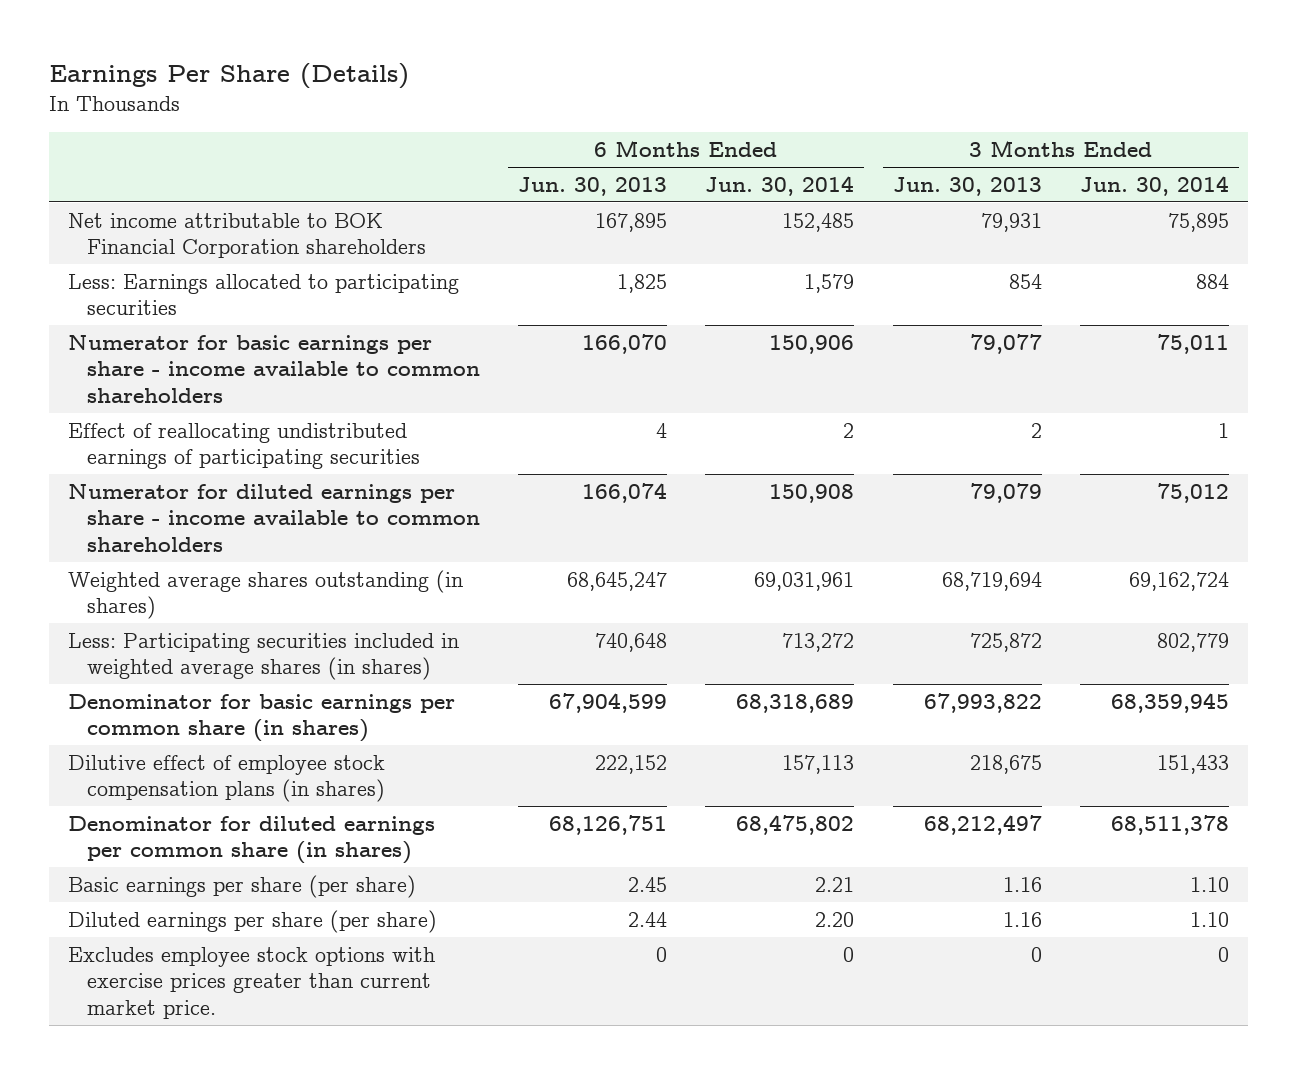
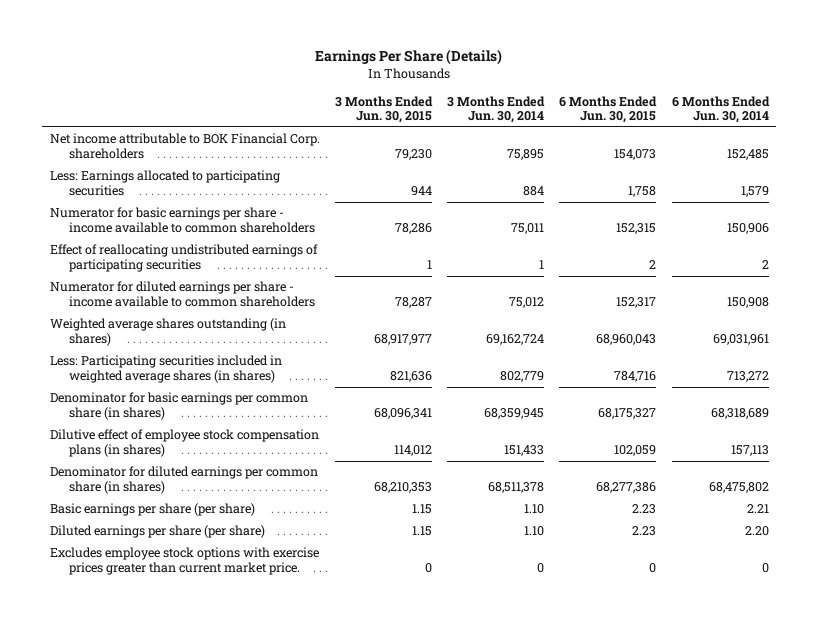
[517,176,667,196] Jun. 30, 2013 -> none
[892,176,1042,196] Jun. 30, 2013 -> none
none -> [335,95,434,124] 3 Months Ended Jun. 30, 2015
none -> [559,95,658,124] 6 Months Ended Jun. 30, 2015
[67,212,426,259] Net income attributable to BOK Financial Corporation shareholders -> [49,133,320,160] Net income attributable to BOK Financial Corp. shareholders

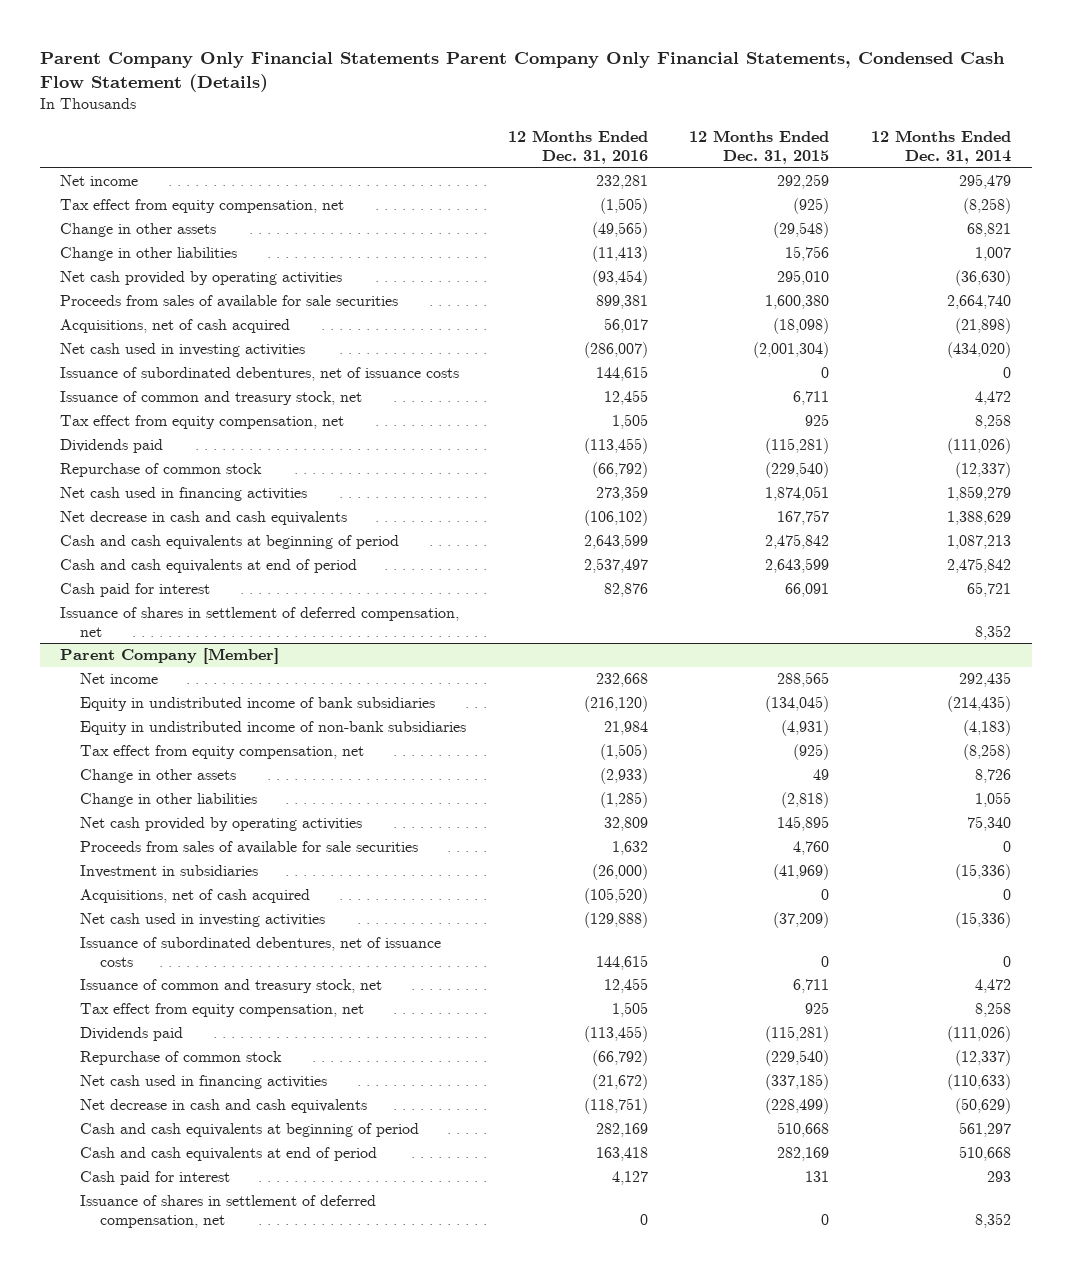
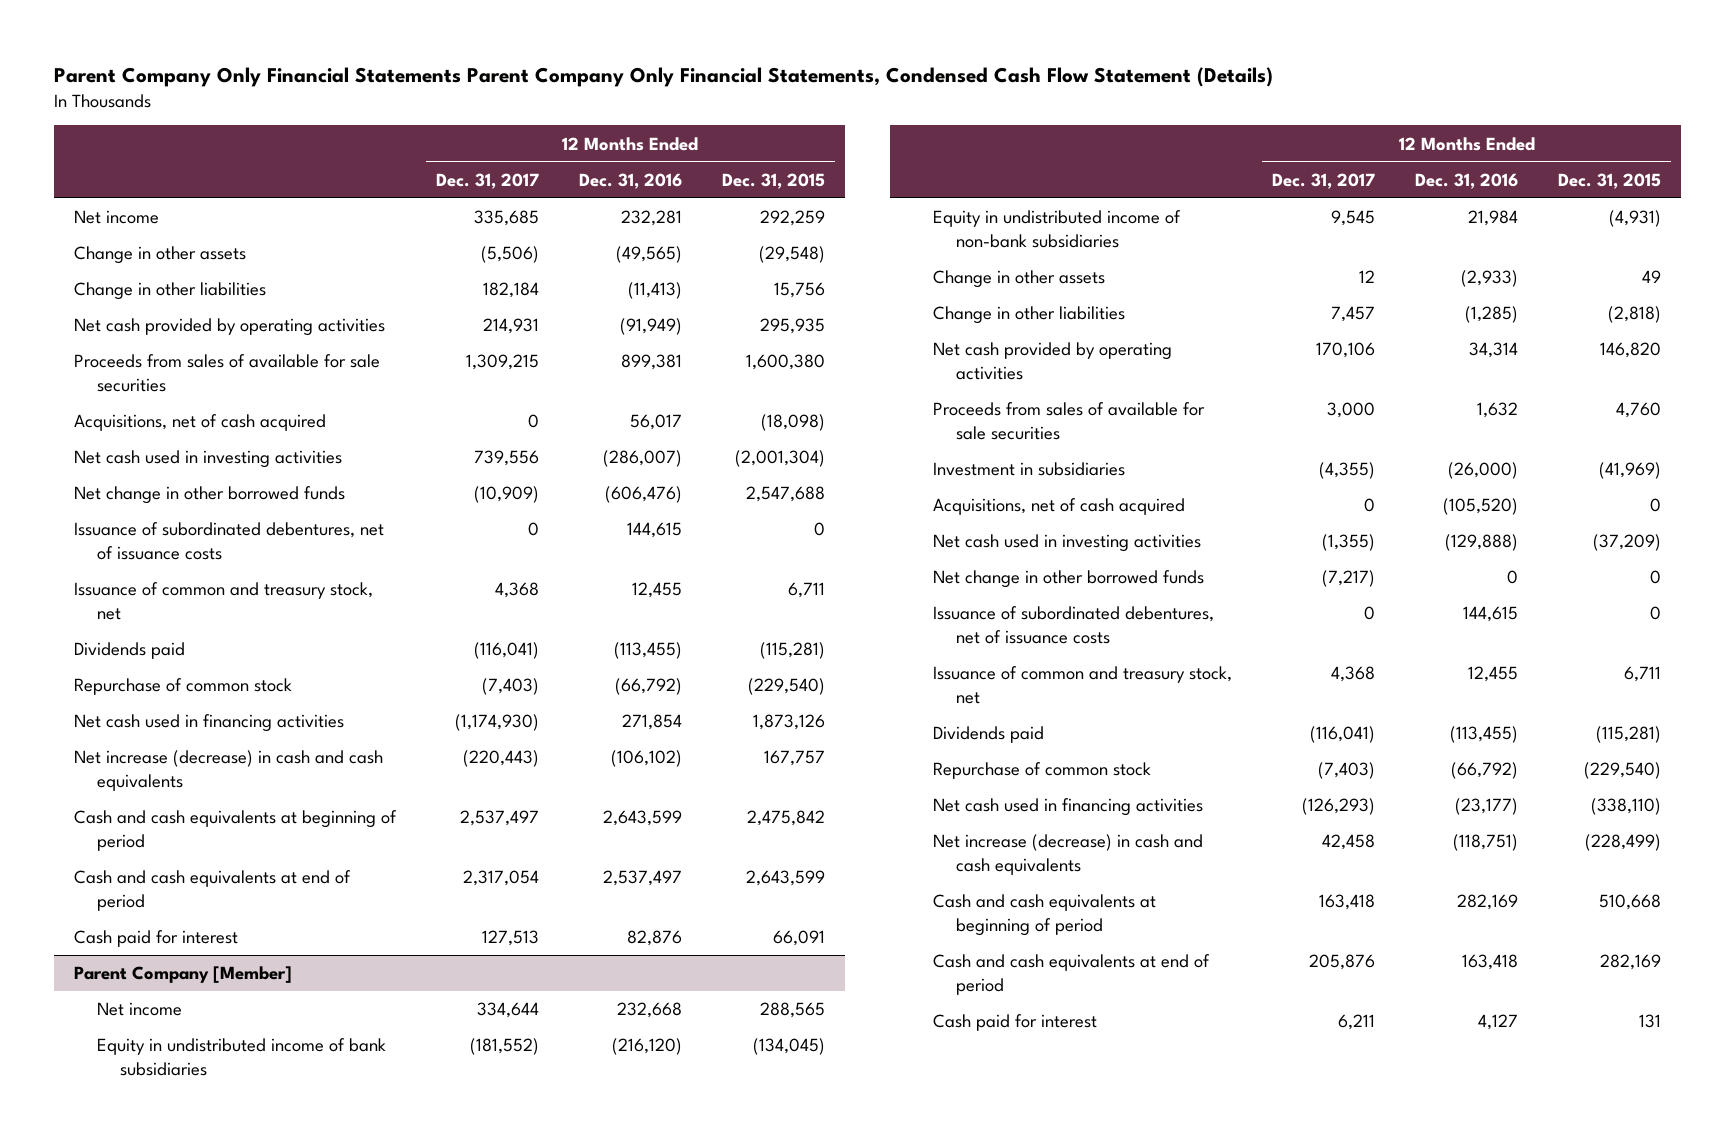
[871,130,1012,165] 12 Months Ended Dec. 31, 2014 -> none
none -> [435,172,539,189] Dec. 31, 2017
[60,199,345,214] Tax effect from equity compensation, net -> none
[591,270,648,287] (93,454) -> [619,318,682,336] (91,949)
[777,270,830,286] 295,010 -> [759,318,825,335] 295,935
none -> [73,486,345,505] Net change in other borrowed funds
[60,415,345,430] Tax effect from equity compensation, net -> none
[595,486,648,502] 273,359 -> [621,714,682,731] 271,854
[765,486,830,502] 1,874,051 -> [752,714,825,731] 1,873,126
[60,511,348,526] Net decrease in cash and cash equivalents -> [73,750,383,791] Net increase (decrease) in cash and cash equivalents
[60,607,460,638] Issuance of shares in settlement of deferred compensation, net -> none
[80,745,365,760] Tax effect from equity compensation, net -> none
[603,817,648,832] 32,809 -> [1469,342,1519,359] 34,314
[777,816,830,832] 145,895 -> [1600,342,1662,359] 146,820
none -> [933,570,1205,589] Net change in other borrowed funds
[80,1003,365,1018] Tax effect from equity compensation, net -> none
[591,1074,648,1091] (21,672) -> [1455,798,1519,816] (23,177)
[765,1074,830,1091] (337,185) -> [1591,798,1662,816] (338,110)
[80,1099,368,1114] Net decrease in cash and cash equivalents -> [933,834,1204,875] Net increase (decrease) in cash and cash equivalents
[80,1195,377,1229] Issuance of shares in settlement of deferred compensation, net -> none

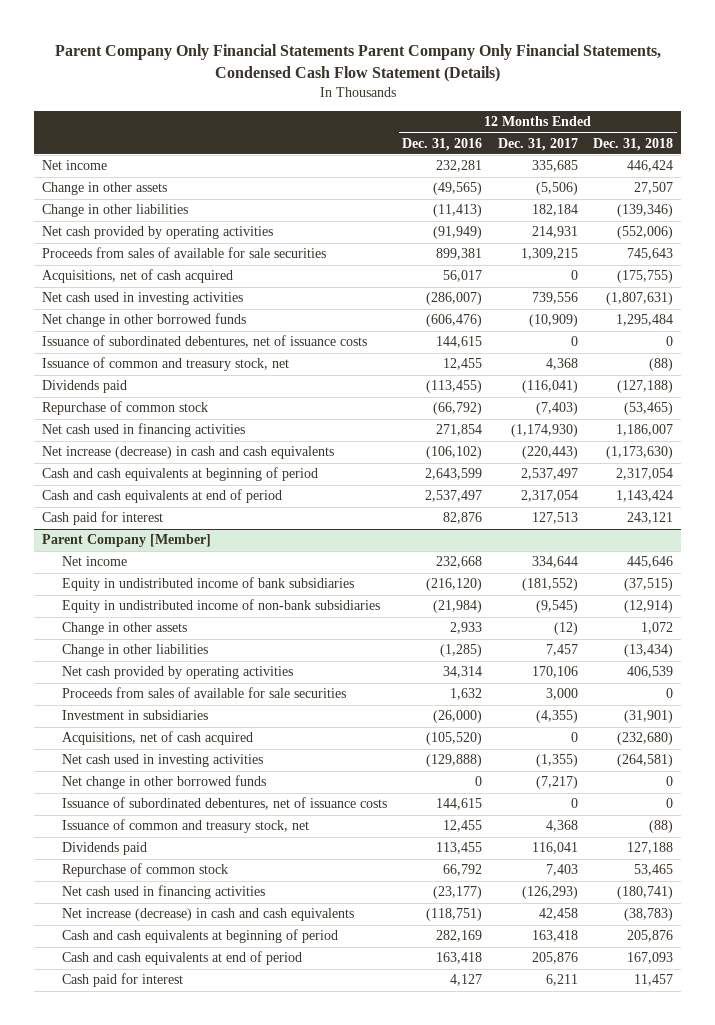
[721,172,825,189] Dec. 31, 2015 -> none
none -> [593,137,674,151] Dec. 31, 2018
[1331,210,1376,227] 9,545 -> [535,600,578,614] (9,545)
[1468,210,1519,227] 21,984 -> [433,600,483,614] (21,984)
[1359,270,1376,284] 12 -> [553,622,578,636] (12)
[1461,270,1519,288] (2,933) -> [450,622,483,635] 2,933
[1310,726,1376,744] (116,041) -> [531,842,578,855] 116,041
[1450,726,1519,744] (113,455) -> [436,842,483,855] 113,455
[1318,762,1376,780] (7,403) -> [545,864,578,877] 7,403
[1451,762,1519,780] (66,792) -> [443,864,483,877] 66,792

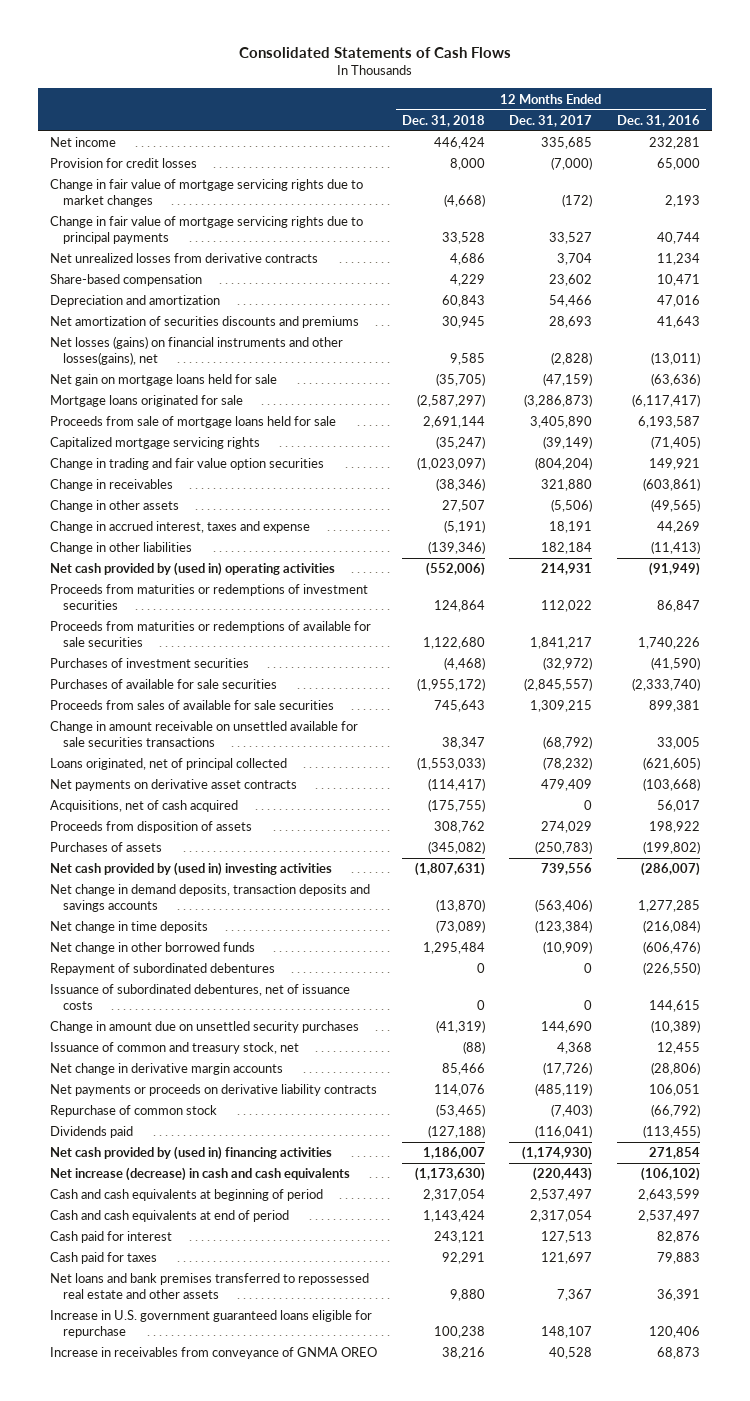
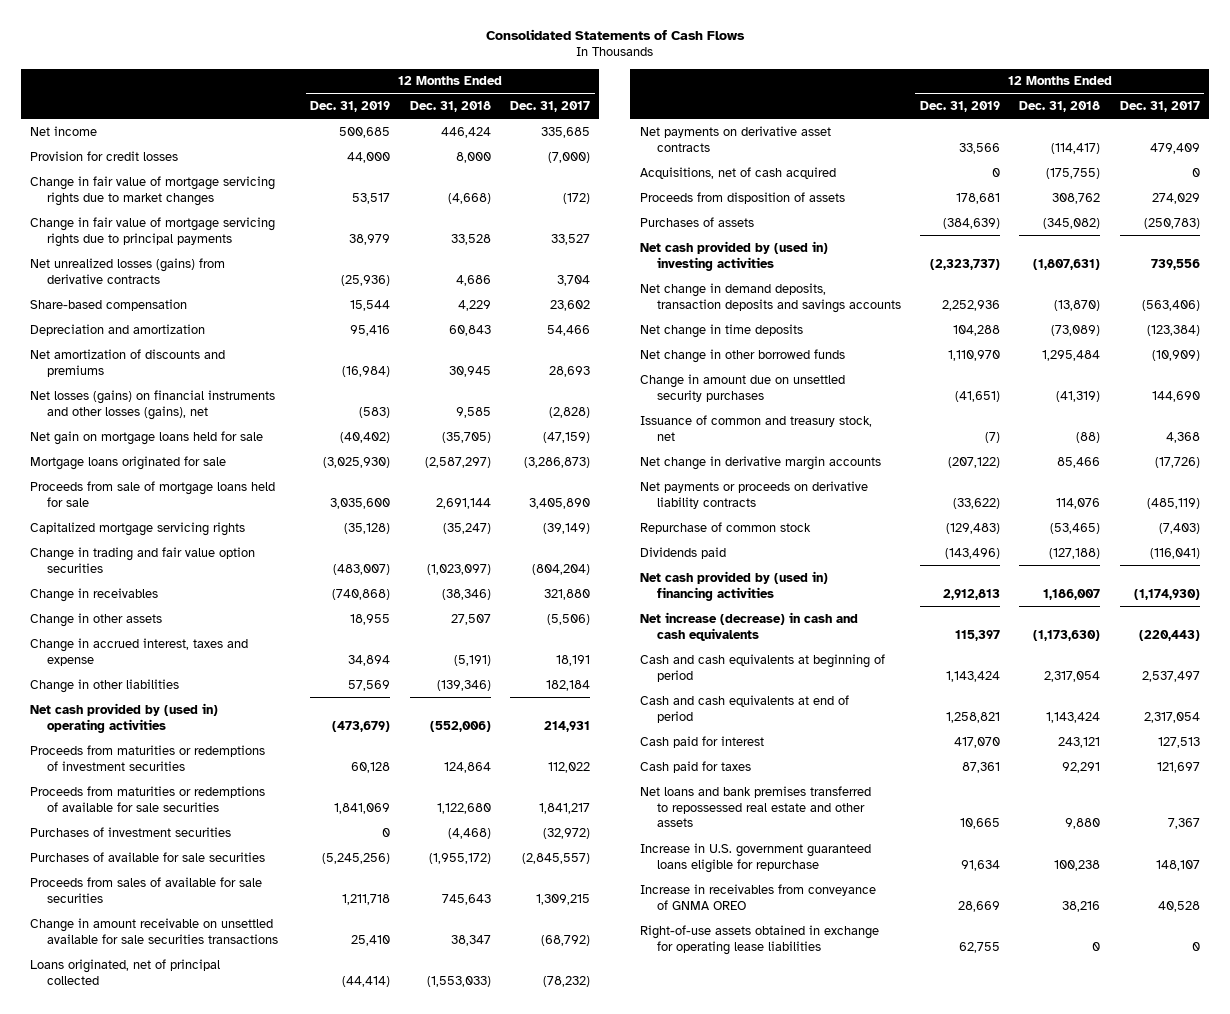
[616,114,700,127] Dec. 31, 2016 -> none
none -> [310,101,391,113] Dec. 31, 2019
[50,253,319,264] Net unrealized losses from derivative contracts -> [30,257,226,284] Net unrealized losses (gains) from derivative contracts
[50,316,360,329] Net amortization of securities discounts and premiums -> [30,348,226,377] Net amortization of discounts and premiums
[50,336,344,365] Net losses (gains) on financial instruments and other losses(gains), net -> [30,389,276,420] Net losses (gains) on financial instruments and other losses (gains), net
[50,963,276,976] Repayment of subordinated debentures -> none
[50,984,351,1010] Issuance of subordinated debentures, net of issuance costs -> none
none -> [639,924,879,955] Right-of-use assets obtained in exchange for operating lease liabilities

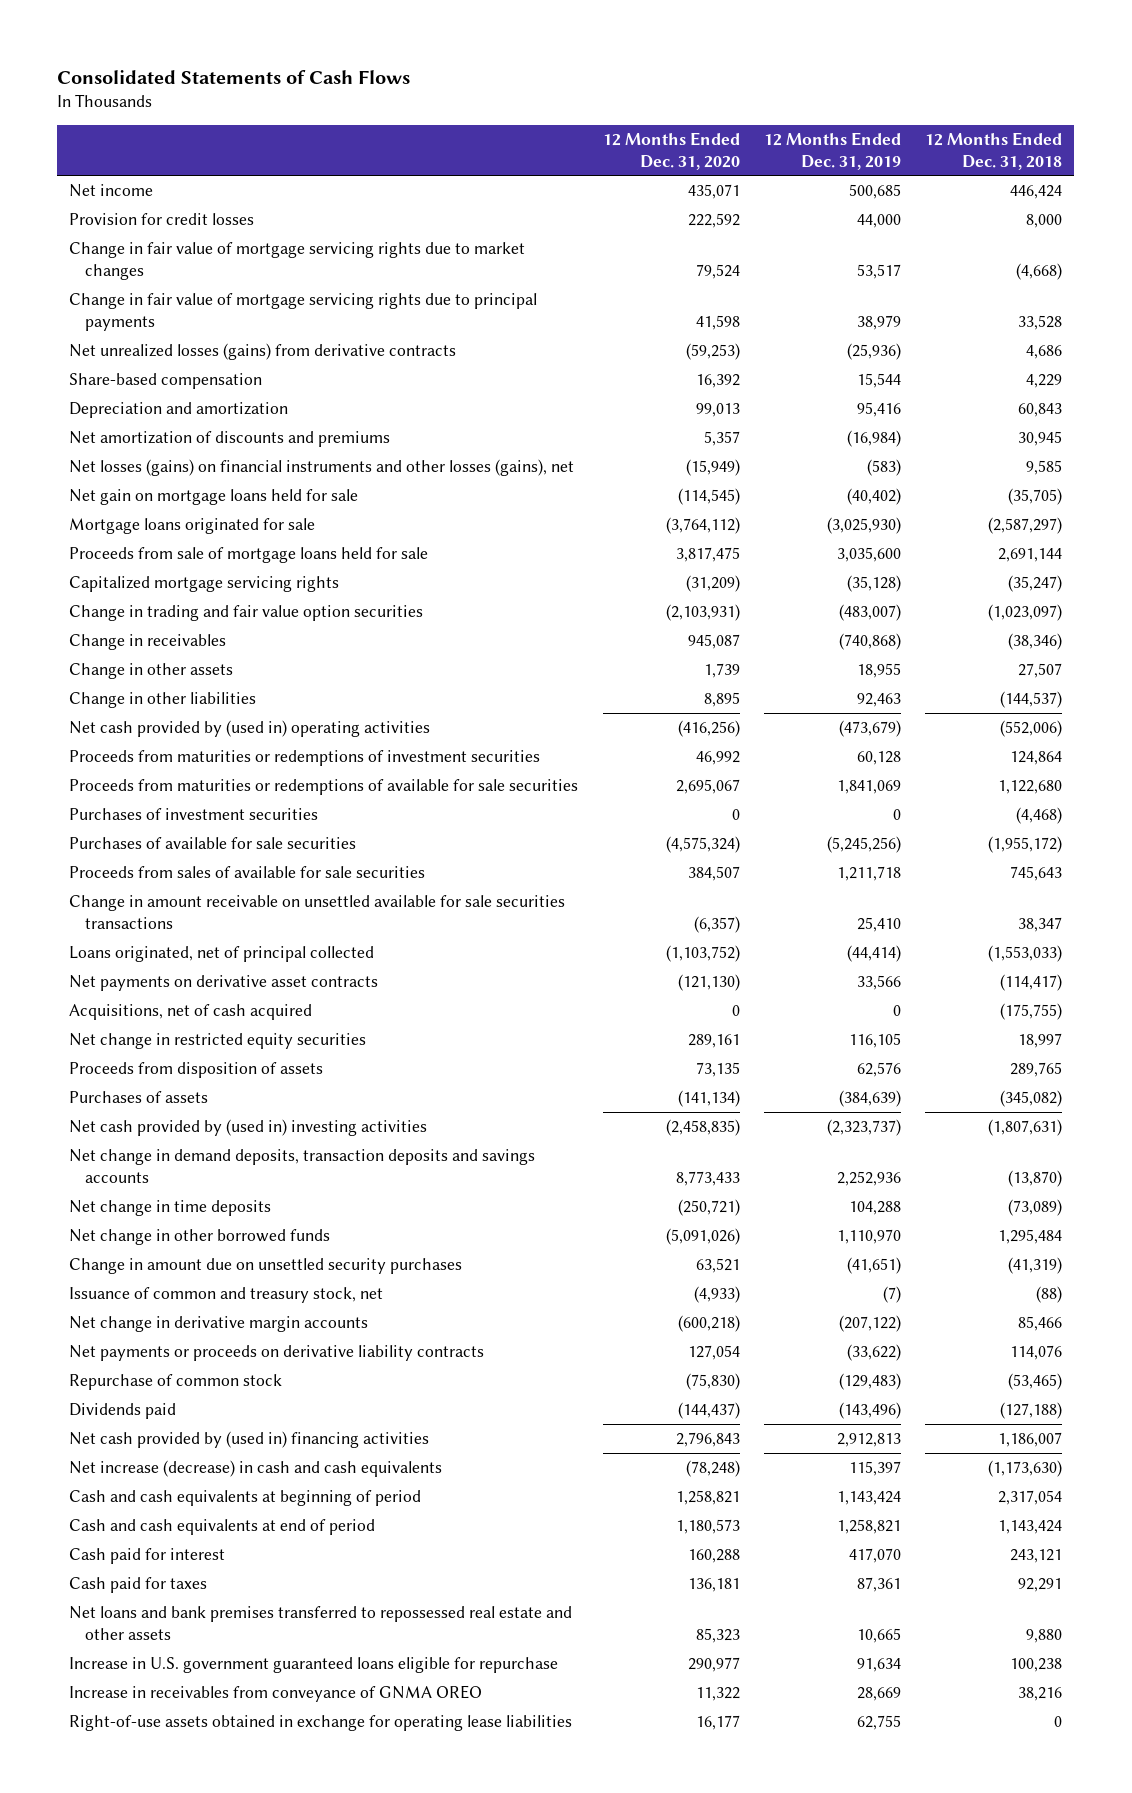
[509,101,590,113] Dec. 31, 2017 -> none
none -> [602,131,740,170] 12 Months Ended Dec. 31, 2020
[30,637,249,666] Change in accrued interest, taxes and expense -> none
[348,679,391,691] 57,569 -> [856,692,901,707] 92,463
[436,679,491,691] (139,346) -> [1000,690,1063,708] (144,537)
none -> [69,1032,367,1049] Net change in restricted equity securities
[956,192,1001,204] 178,681 -> [856,1061,901,1077] 62,576
[1052,192,1101,204] 308,762 -> [1010,1061,1063,1077] 289,765

